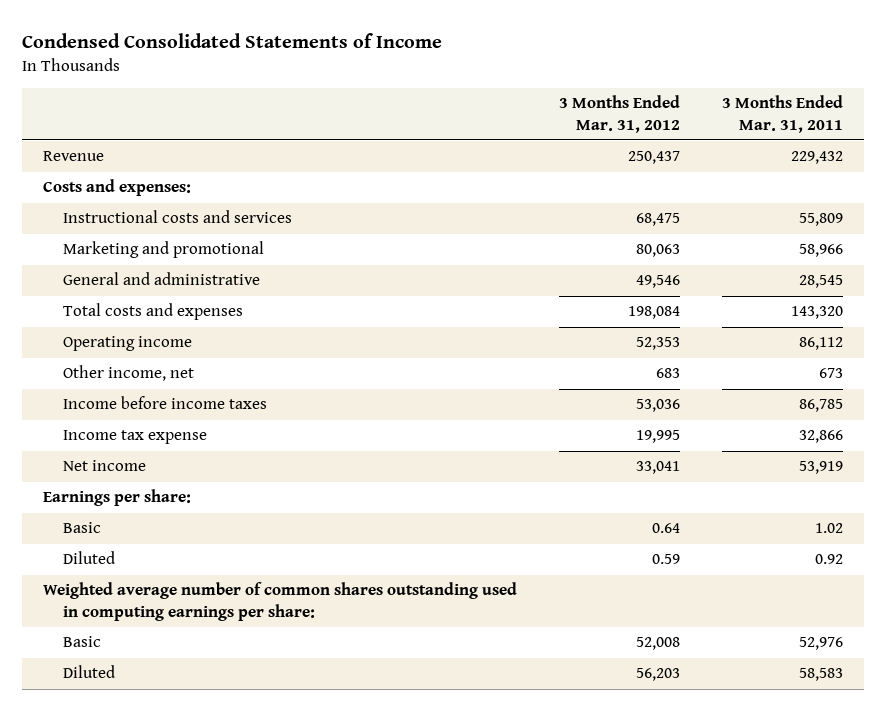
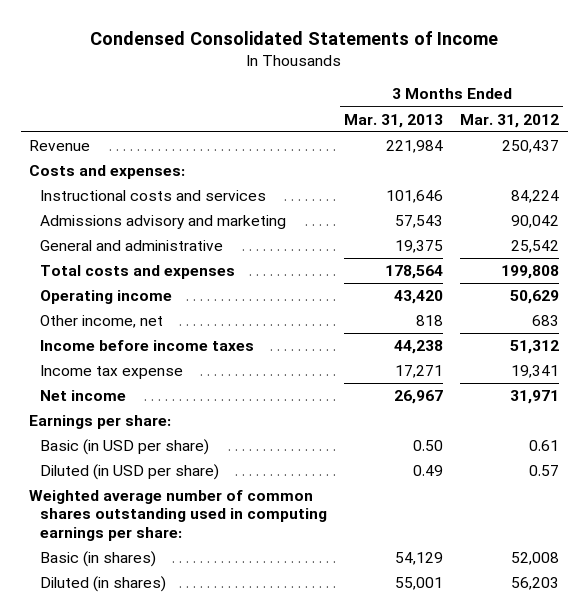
[722,95,844,133] 3 Months Ended Mar. 31, 2011 -> none
none -> [344,113,444,128] Mar. 31, 2013
[636,213,681,227] 68,475 -> [511,190,560,204] 84,224
[62,241,264,259] Marketing and promotional -> [40,215,287,230] Admissions advisory and marketing
[636,244,681,258] 80,063 -> [511,215,560,229] 90,042
[636,275,681,289] 49,546 -> [511,240,560,254] 25,542
[628,306,681,320] 198,084 -> [501,265,560,280] 199,808
[636,337,681,351] 52,353 -> [510,290,560,305] 50,629
[636,399,681,413] 53,036 -> [510,340,560,355] 51,312
[636,430,681,444] 19,995 -> [511,365,560,379] 19,341
[636,461,681,475] 33,041 -> [510,390,560,405] 31,971
[62,522,101,534] Basic -> [40,439,210,456] Basic (in USD per share)
[652,523,681,534] 0.64 -> [529,440,560,452] 0.61
[62,551,115,565] Diluted -> [40,464,220,481] Diluted (in USD per share)
[652,554,681,565] 0.59 -> [529,465,560,477] 0.57
[62,636,101,648] Basic -> [40,551,157,568] Basic (in shares)
[62,665,115,679] Diluted -> [40,576,167,593] Diluted (in shares)

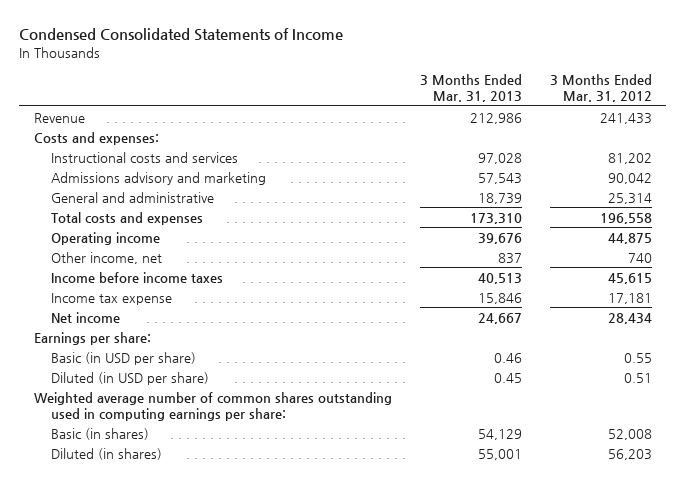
[386,140,444,154] 221,984 -> [469,112,522,124] 212,986
[502,140,560,154] 250,437 -> [600,112,653,124] 241,433
[386,190,444,204] 101,646 -> [477,152,522,164] 97,028
[511,190,560,204] 84,224 -> [608,152,653,164] 81,202
[395,240,444,254] 19,375 -> [477,192,522,204] 18,739
[511,240,560,254] 25,542 -> [608,192,653,204] 25,314
[385,265,444,280] 178,564 -> [469,212,522,224] 173,310
[501,265,560,280] 199,808 -> [600,212,653,224] 196,558
[394,290,444,305] 43,420 -> [477,232,522,244] 39,676
[510,290,560,305] 50,629 -> [608,232,653,244] 44,875
[416,315,444,327] 818 -> [497,252,522,264] 837
[532,315,560,327] 683 -> [628,252,653,263] 740
[394,340,444,355] 44,238 -> [477,272,522,284] 40,513
[510,340,560,355] 51,312 -> [608,272,653,284] 45,615
[395,365,444,379] 17,271 -> [477,292,522,304] 15,846
[511,365,560,379] 19,341 -> [608,292,653,304] 17,181
[394,390,444,405] 26,967 -> [477,312,522,324] 24,667
[510,390,560,405] 31,971 -> [608,312,653,324] 28,434
[413,440,444,452] 0.50 -> [493,352,522,363] 0.46
[529,440,560,452] 0.61 -> [624,352,653,363] 0.55
[413,465,444,477] 0.49 -> [493,372,522,383] 0.45
[529,465,560,477] 0.57 -> [624,372,653,383] 0.51

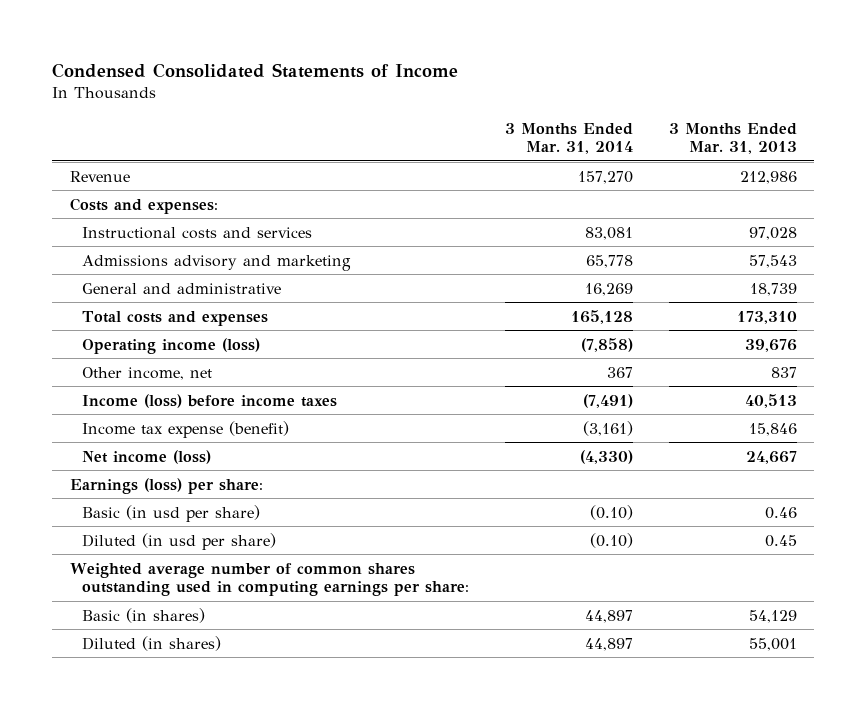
[550,74,653,102] 3 Months Ended Mar. 31, 2012 -> none
none -> [504,122,633,155] 3 Months Ended Mar. 31, 2014
[50,231,160,245] Operating income -> [82,337,261,354] Operating income (loss)
[50,271,223,283] Income before income taxes -> [82,393,338,408] Income (loss) before income taxes
[50,292,172,305] Income tax expense -> [82,420,290,438] Income tax expense (benefit)
[50,311,120,323] Net income -> [82,449,212,464] Net income (loss)
[33,331,151,345] Earnings per share: -> [69,477,263,494] Earnings (loss) per share:
[50,351,196,365] Basic (in USD per share) -> [82,504,261,522] Basic (in usd per share)
[50,371,209,385] Diluted (in USD per share) -> [82,532,277,550] Diluted (in usd per share)

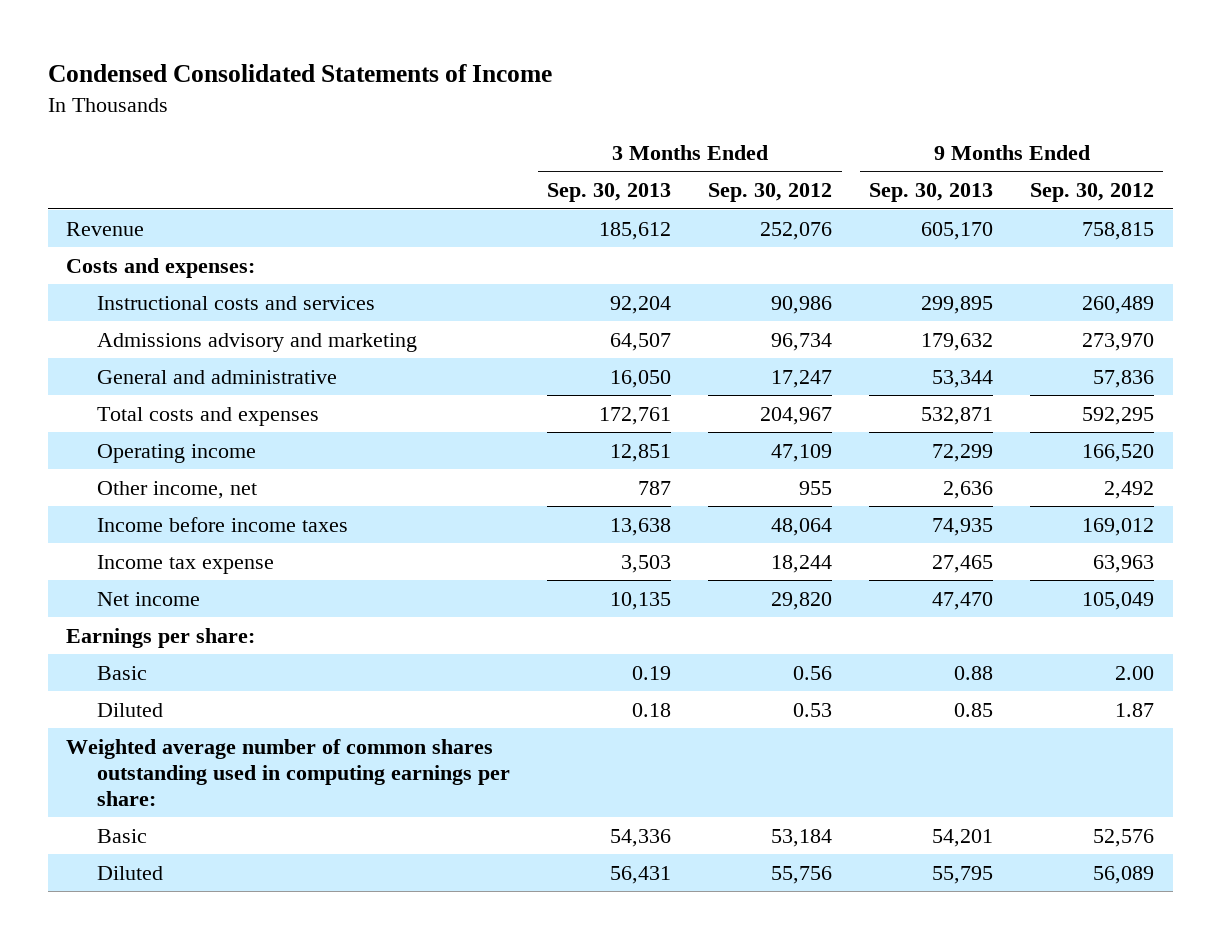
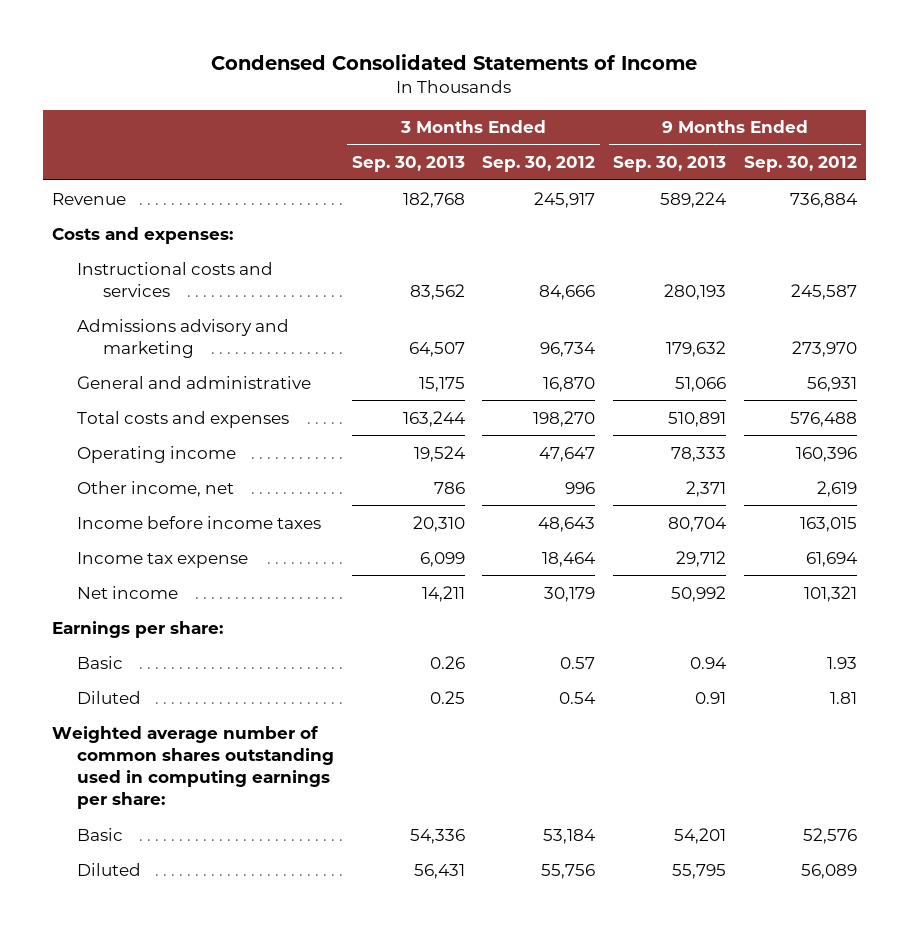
[599,221,672,240] 185,612 -> [402,191,465,208] 182,768
[760,221,833,240] 252,076 -> [534,191,596,208] 245,917
[921,221,994,240] 605,170 -> [660,191,727,208] 589,224
[1082,221,1155,240] 758,815 -> [789,192,857,208] 736,884
[610,295,672,314] 92,204 -> [409,283,465,300] 83,562
[771,295,833,314] 90,986 -> [539,284,596,300] 84,666
[921,295,994,314] 299,895 -> [664,283,727,300] 280,193
[1082,295,1155,314] 260,489 -> [790,283,857,300] 245,587
[610,369,672,388] 16,050 -> [418,376,465,392] 15,175
[771,369,833,388] 17,247 -> [543,376,596,392] 16,870
[932,369,994,388] 53,344 -> [675,376,727,392] 51,066
[1093,369,1155,388] 57,836 -> [806,376,857,392] 56,931
[599,406,672,425] 172,761 -> [402,410,465,427] 163,244
[760,406,833,425] 204,967 -> [533,410,596,427] 198,270
[921,406,994,425] 532,871 -> [668,411,727,427] 510,891
[1082,406,1155,425] 592,295 -> [789,411,857,427] 576,488
[610,443,672,462] 12,851 -> [413,445,465,462] 19,524
[771,443,833,462] 47,109 -> [539,446,596,462] 47,647
[932,443,994,462] 72,299 -> [671,446,727,462] 78,333
[1082,443,1155,462] 166,520 -> [795,446,857,462] 160,396
[638,480,672,495] 787 -> [433,481,465,494] 786
[799,480,833,495] 955 -> [565,481,596,494] 996
[943,480,994,499] 2,636 -> [686,480,727,497] 2,371
[1104,480,1155,499] 2,492 -> [816,480,857,497] 2,619
[610,517,672,536] 13,638 -> [412,515,465,532] 20,310
[771,517,833,536] 48,064 -> [538,516,596,532] 48,643
[932,517,994,536] 74,935 -> [668,516,727,532] 80,704
[1082,517,1155,536] 169,012 -> [799,516,857,532] 163,015
[621,554,672,573] 3,503 -> [419,551,465,567] 6,099
[771,554,833,573] 18,244 -> [542,551,596,567] 18,464
[932,554,994,573] 27,465 -> [676,550,727,567] 29,712
[1093,554,1155,573] 63,963 -> [805,551,857,567] 61,694
[610,591,672,610] 10,135 -> [421,585,465,602] 14,211
[771,591,833,610] 29,820 -> [544,586,596,602] 30,179
[932,591,994,610] 47,470 -> [671,585,727,602] 50,992
[1082,591,1155,610] 105,049 -> [803,585,857,602] 101,321
[632,665,672,680] 0.19 -> [429,655,465,669] 0.26
[793,665,833,680] 0.56 -> [560,656,596,669] 0.57
[954,665,994,680] 0.88 -> [690,656,727,669] 0.94
[1115,665,1155,680] 2.00 -> [826,656,857,669] 1.93
[632,702,672,717] 0.18 -> [429,690,465,704] 0.25
[793,702,833,717] 0.53 -> [559,691,596,704] 0.54
[954,702,994,717] 0.85 -> [695,691,727,704] 0.91
[1115,702,1155,717] 1.87 -> [829,691,857,704] 1.81

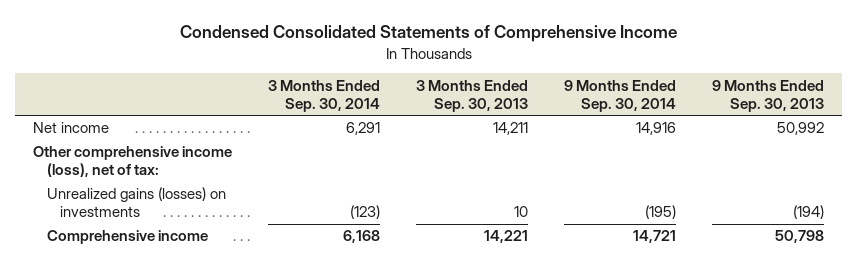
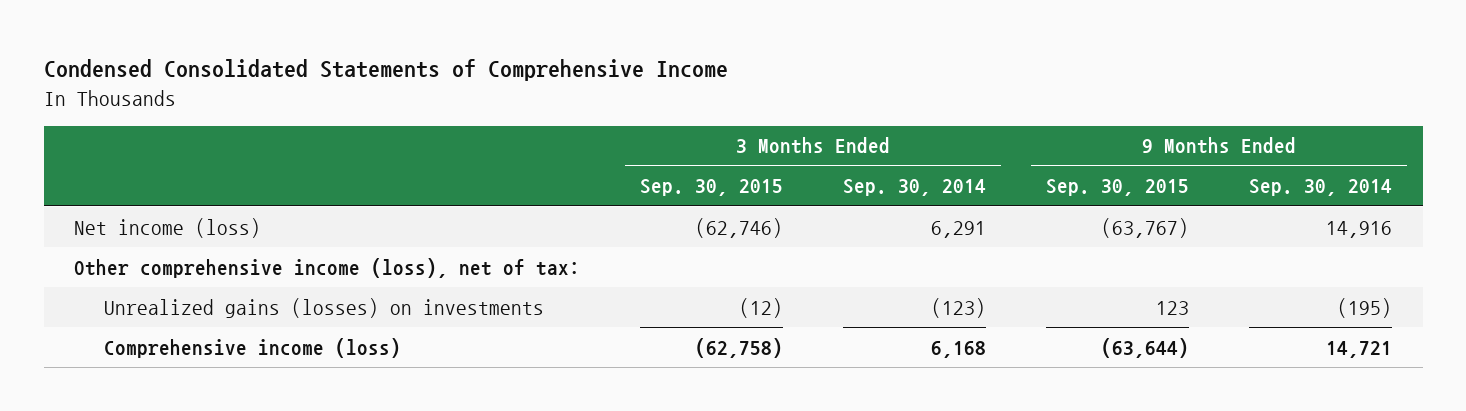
[416,79,529,112] 3 Months Ended Sep. 30, 2013 -> none
[712,79,825,112] 9 Months Ended Sep. 30, 2013 -> none
none -> [640,179,784,197] Sep. 30, 2015
none -> [1046,179,1190,197] Sep. 30, 2015
[33,122,110,134] Net income -> [74,217,262,238] Net income (loss)
[46,230,208,245] Comprehensive income -> [103,337,401,358] Comprehensive income (loss)

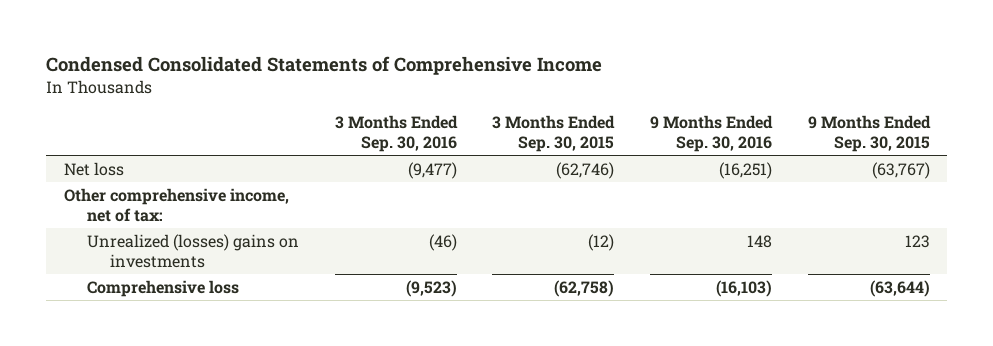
[843,179,987,197] Sep. 30, 2014 -> none
[1249,179,1393,197] Sep. 30, 2014 -> none
none -> [334,114,458,153] 3 Months Ended Sep. 30, 2016
none -> [649,114,773,153] 9 Months Ended Sep. 30, 2016
[74,217,262,238] Net income (loss) -> [63,161,124,176] Net loss
[74,257,581,278] Other comprehensive income (loss), net of tax: -> [63,187,289,223] Other comprehensive income, net of tax:
[103,297,544,318] Unrealized gains (losses) on investments -> [86,233,299,269] Unrealized (losses) gains on investments
[103,337,401,358] Comprehensive income (loss) -> [86,279,239,297] Comprehensive loss

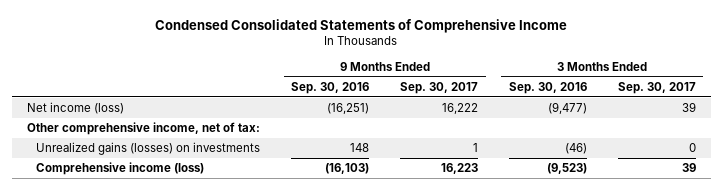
[492,114,616,153] 3 Months Ended Sep. 30, 2015 -> none
[807,114,931,153] 9 Months Ended Sep. 30, 2015 -> none
none -> [399,81,478,94] Sep. 30, 2017
none -> [617,81,696,94] Sep. 30, 2017
[63,161,124,176] Net loss -> [27,102,125,115] Net income (loss)
[86,233,299,269] Unrealized (losses) gains on investments -> [36,142,261,156] Unrealized gains (losses) on investments
[86,279,239,297] Comprehensive loss -> [36,162,205,176] Comprehensive income (loss)

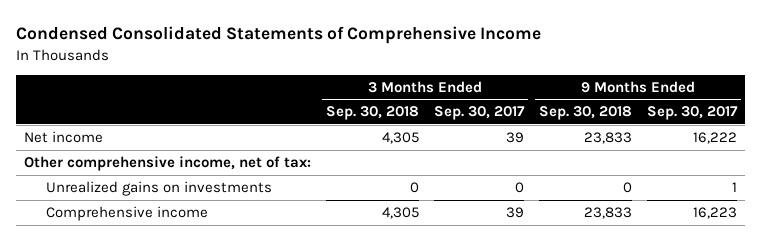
[291,81,370,94] Sep. 30, 2016 -> none
[508,81,587,94] Sep. 30, 2016 -> none
none -> [325,106,419,121] Sep. 30, 2018
none -> [539,106,633,121] Sep. 30, 2018
[27,102,125,115] Net income (loss) -> [23,131,103,144] Net income
[36,142,261,156] Unrealized gains (losses) on investments -> [45,181,272,197] Unrealized gains on investments
[36,162,205,176] Comprehensive income (loss) -> [45,206,208,222] Comprehensive income

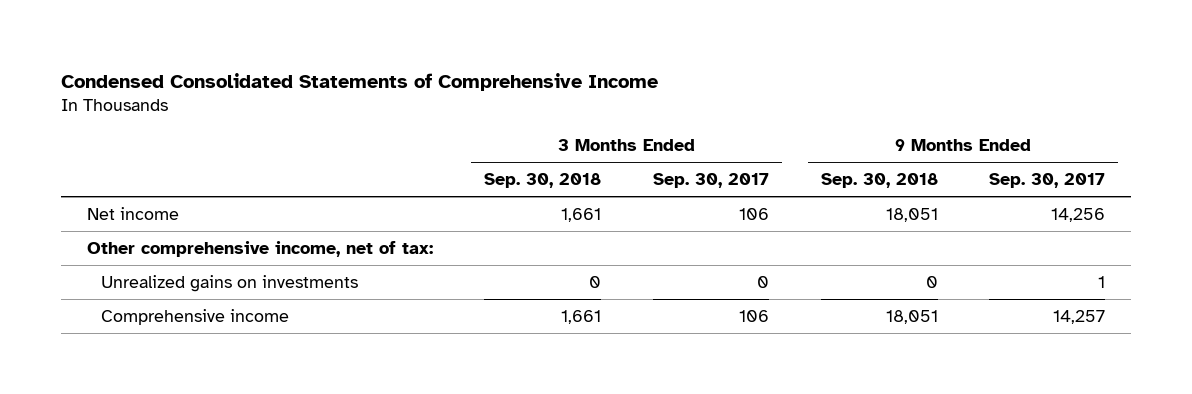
[381,132,419,145] 4,305 -> [561,207,602,222] 1,661
[505,132,524,144] 39 -> [738,207,769,220] 106
[584,132,633,145] 23,833 -> [885,207,938,222] 18,051
[693,132,738,145] 16,222 -> [1051,207,1106,222] 14,256
[381,207,419,220] 4,305 -> [561,309,602,324] 1,661
[505,207,524,219] 39 -> [738,309,769,322] 106
[584,207,633,220] 23,833 -> [885,309,938,324] 18,051
[693,207,738,220] 16,223 -> [1053,309,1106,324] 14,257

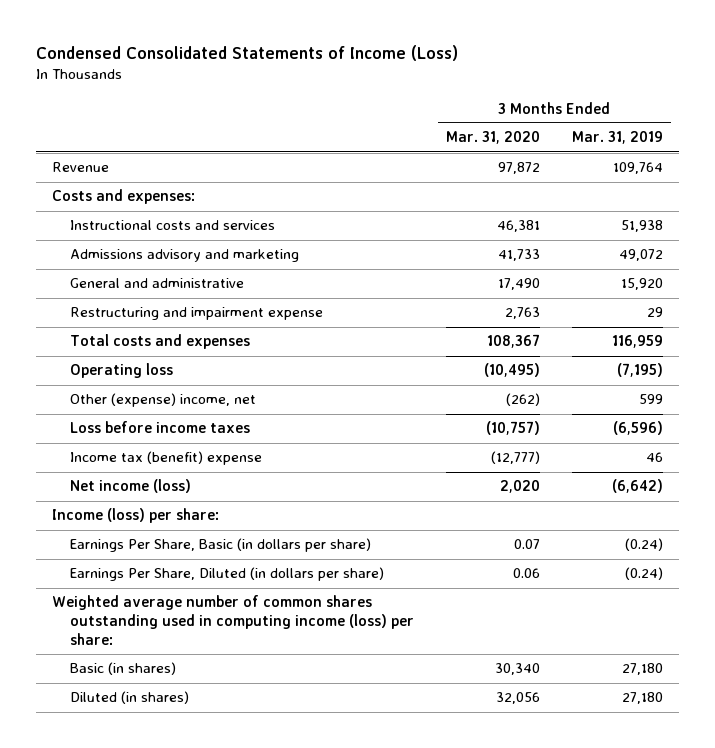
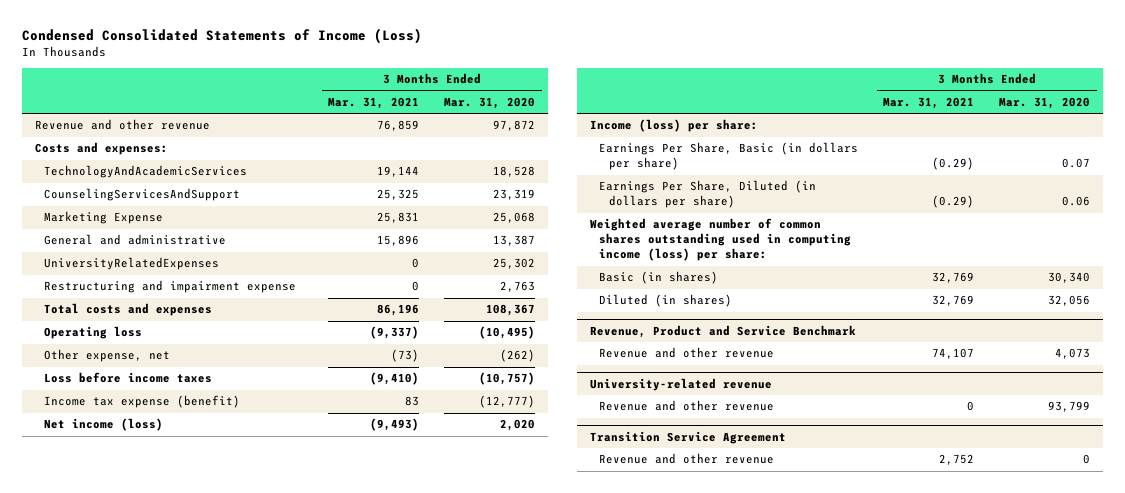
[571,131,663,145] Mar. 31, 2019 -> none
none -> [328,96,420,109] Mar. 31, 2021
[52,162,110,173] Revenue -> [34,119,210,131] Revenue and other revenue
[69,220,275,231] Instructional costs and services -> none
[69,249,299,263] Admissions advisory and marketing -> none
none -> [44,165,248,179] TechnologyAndAcademicServices
none -> [44,188,241,202] CounselingServicesAndSupport
none -> [44,211,164,225] Marketing Expense
[497,278,540,291] 17,490 -> [493,235,536,247] 13,387
none -> [44,257,220,271] UniversityRelatedExpenses
[69,393,256,408] Other (expense) income, net -> [44,349,171,363] Other expense, net
[69,451,262,466] Income tax (benefit) expense -> [44,395,241,409] Income tax expense (benefit)
none -> [589,324,856,338] Revenue, Product and Service Benchmark
none -> [599,347,775,359] Revenue and other revenue
none -> [589,377,772,391] University-related revenue
none -> [599,400,775,412] Revenue and other revenue
none -> [589,430,786,444] Transition Service Agreement
none -> [599,453,775,465] Revenue and other revenue

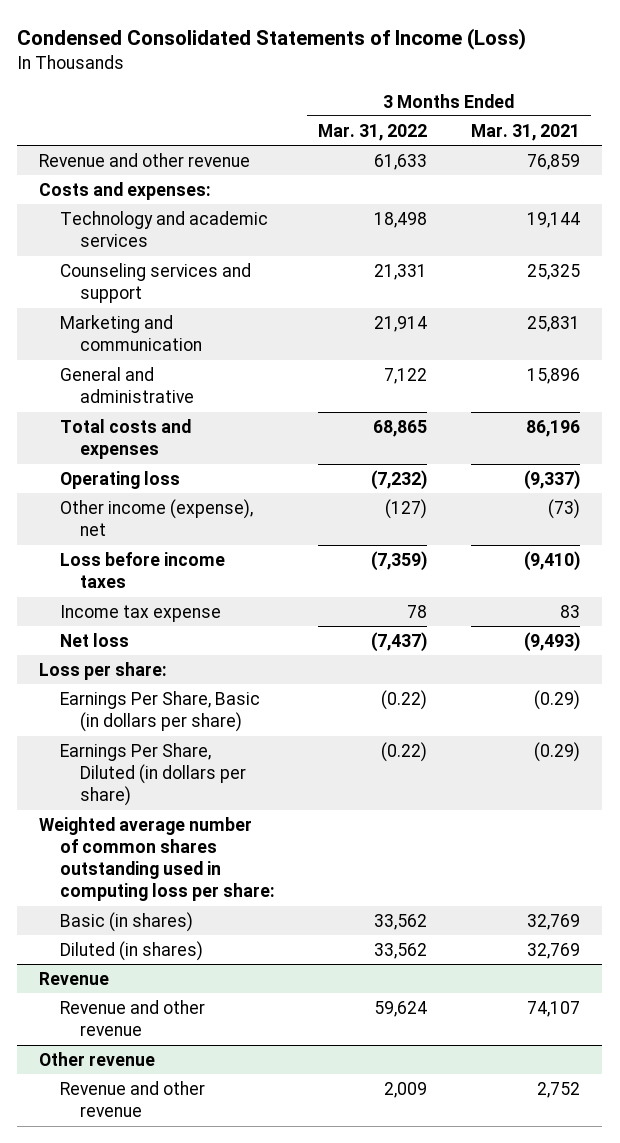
[444,96,536,109] Mar. 31, 2020 -> none
none -> [318,123,428,141] Mar. 31, 2022
[44,165,248,179] TechnologyAndAcademicServices -> [59,211,268,248] Technology and academic services
[44,188,241,202] CounselingServicesAndSupport -> [59,263,251,304] Counseling services and support
[44,211,164,225] Marketing Expense -> [59,315,202,352] Marketing and communication
[44,257,220,271] UniversityRelatedExpenses -> none
[44,280,297,294] Restructuring and impairment expense -> none
[44,349,171,363] Other expense, net -> [59,499,253,537] Other income (expense), net
[44,395,241,409] Income tax expense (benefit) -> [59,605,221,623] Income tax expense
[44,418,164,432] Net income (loss) -> [59,633,129,648] Net loss
[589,119,758,133] Income (loss) per share: -> [39,662,168,681] Loss per share:
[589,218,852,262] Weighted average number of common shares outstanding used in computing income (loss) per share: -> [39,817,275,902] Weighted average number of common shares outstanding used in computing loss per share:
[589,324,856,338] Revenue, Product and Service Benchmark -> [39,972,110,986] Revenue
[589,377,772,391] University-related revenue -> none
[599,400,775,412] Revenue and other revenue -> none
[589,430,786,444] Transition Service Agreement -> [39,1052,156,1067] Other revenue

